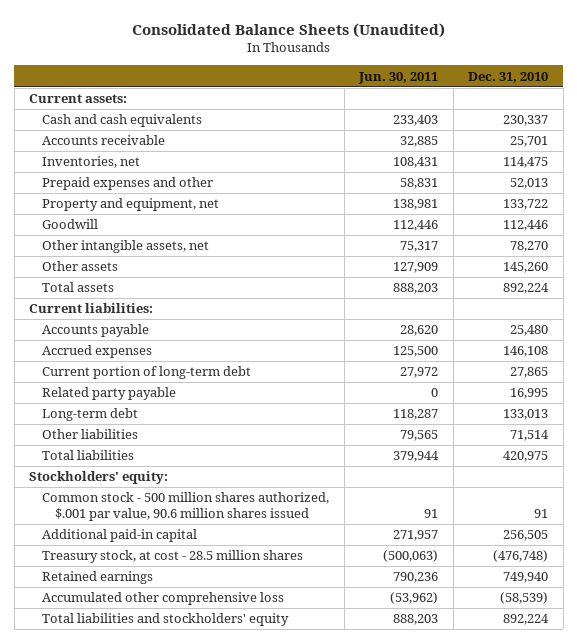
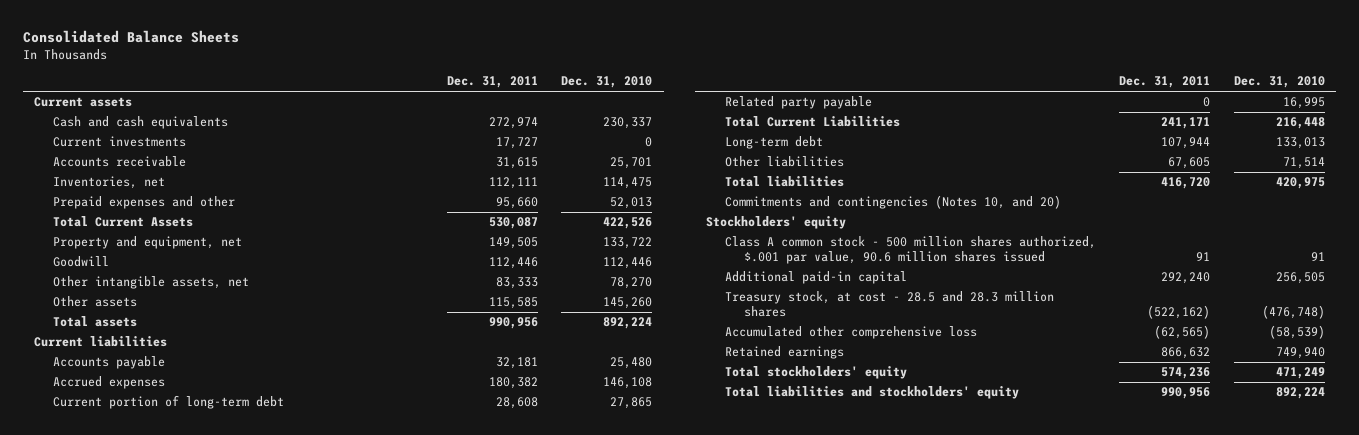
[131,22,445,38] Consolidated Balance Sheets (Unaudited) -> [22,29,239,43] Consolidated Balance Sheets
[358,71,439,84] Jun. 30, 2011 -> none
none -> [447,76,539,89] Dec. 31, 2011
[29,94,128,104] Current assets: -> [34,97,133,108] Current assets
none -> [53,136,187,148] Current investments
none -> [53,216,194,228] Total Current Assets
[29,303,154,314] Current liabilities: -> [34,336,168,348] Current liabilities
none -> [725,116,901,128] Total Current Liabilities
none -> [725,195,1062,210] Commitments and contingencies (Notes 10, and 20)
[29,471,169,485] Stockholders' equity: -> [706,216,847,230] Stockholders' equity
[42,492,330,521] Common stock - 500 million shares authorized, $.001 par value, 90.6 million shares issued -> [725,236,1097,264] Class A common stock - 500 million shares authorized, $.001 par value, 90.6 million shares issued
[42,550,304,564] Treasury stock, at cost - 28.5 million shares -> [725,291,1055,317] Treasury stock, at cost - 28.5 and 28.3 million shares
[42,571,154,585] Retained earnings -> [725,346,845,360] Retained earnings
none -> [725,366,908,380] Total stockholders' equity

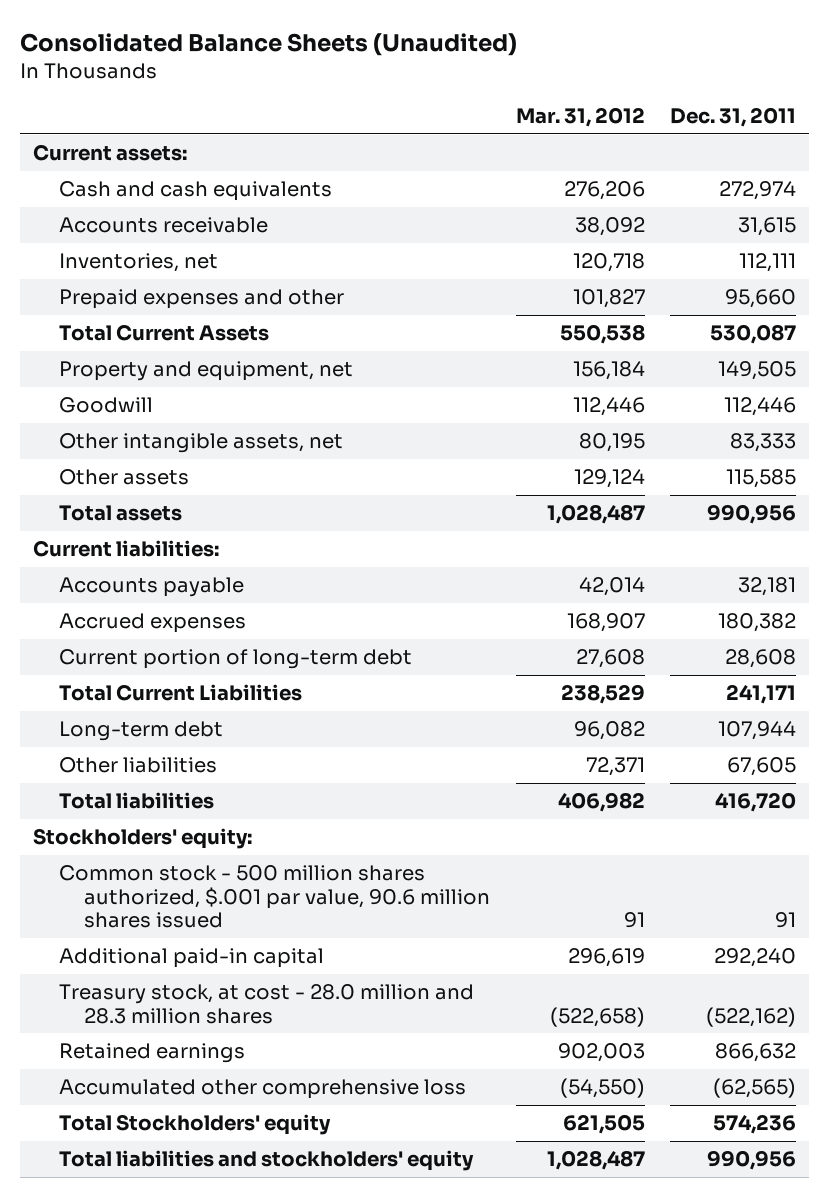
[22,29,239,43] Consolidated Balance Sheets -> [19,32,517,56] Consolidated Balance Sheets (Unaudited)
[561,76,653,89] Dec. 31, 2010 -> none
none -> [515,106,645,127] Mar. 31, 2012
[34,97,133,108] Current assets -> [32,144,187,162] Current assets:
[53,136,187,148] Current investments -> none
[34,336,168,348] Current liabilities -> [32,540,219,558] Current liabilities:
[725,96,873,110] Related party payable -> none
[725,195,1062,210] Commitments and contingencies (Notes 10, and 20) -> none
[706,216,847,230] Stockholders' equity -> [32,828,252,850] Stockholders' equity:
[725,236,1097,264] Class A common stock - 500 million shares authorized, $.001 par value, 90.6 million shares issued -> [58,865,491,929] Common stock - 500 million shares authorized, $.001 par value, 90.6 million shares issued
[725,291,1055,317] Treasury stock, at cost - 28.5 and 28.3 million shares -> [58,984,474,1024] Treasury stock, at cost - 28.0 million and 28.3 million shares
[725,326,978,340] Accumulated other comprehensive loss -> [58,1079,466,1100] Accumulated other comprehensive loss
[725,366,908,380] Total stockholders' equity -> [58,1114,331,1136] Total Stockholders' equity

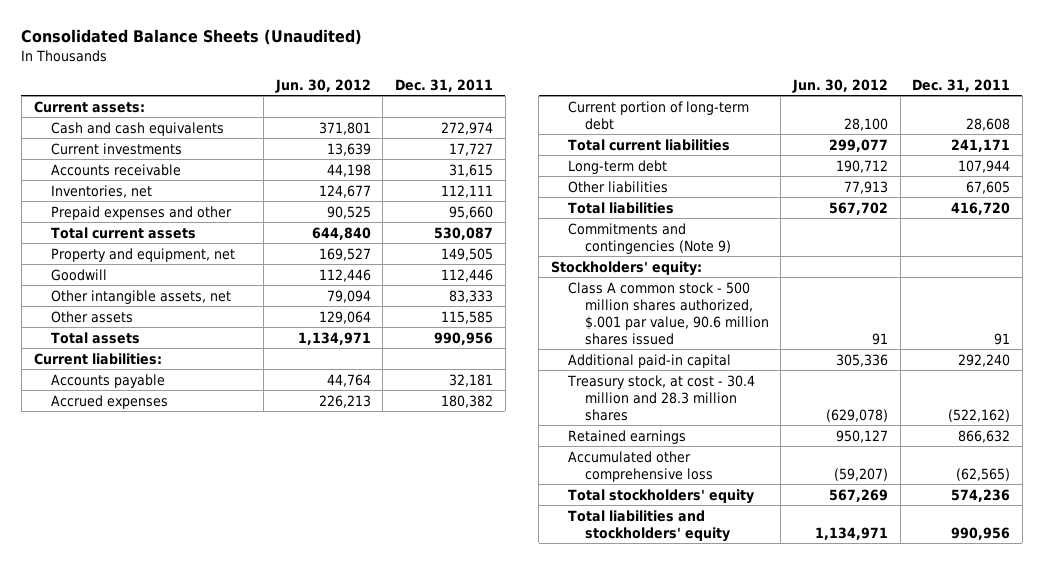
[515,106,645,127] Mar. 31, 2012 -> none
none -> [274,78,371,93] Jun. 30, 2012
none -> [50,142,182,155] Current investments
[58,324,269,342] Total Current Assets -> [50,226,196,239] Total current assets
[58,684,302,702] Total Current Liabilities -> [567,138,730,151] Total current liabilities
none -> [567,222,731,254] Commitments and contingencies (Note 9)
[58,865,491,929] Common stock - 500 million shares authorized, $.001 par value, 90.6 million shares issued -> [567,281,769,345] Class A common stock - 500 million shares authorized, $.001 par value, 90.6 million shares issued
[58,984,474,1024] Treasury stock, at cost - 28.0 million and 28.3 million shares -> [566,374,755,421] Treasury stock, at cost - 30.4 million and 28.3 million shares
[58,1114,331,1136] Total Stockholders' equity -> [567,488,754,504] Total stockholders' equity

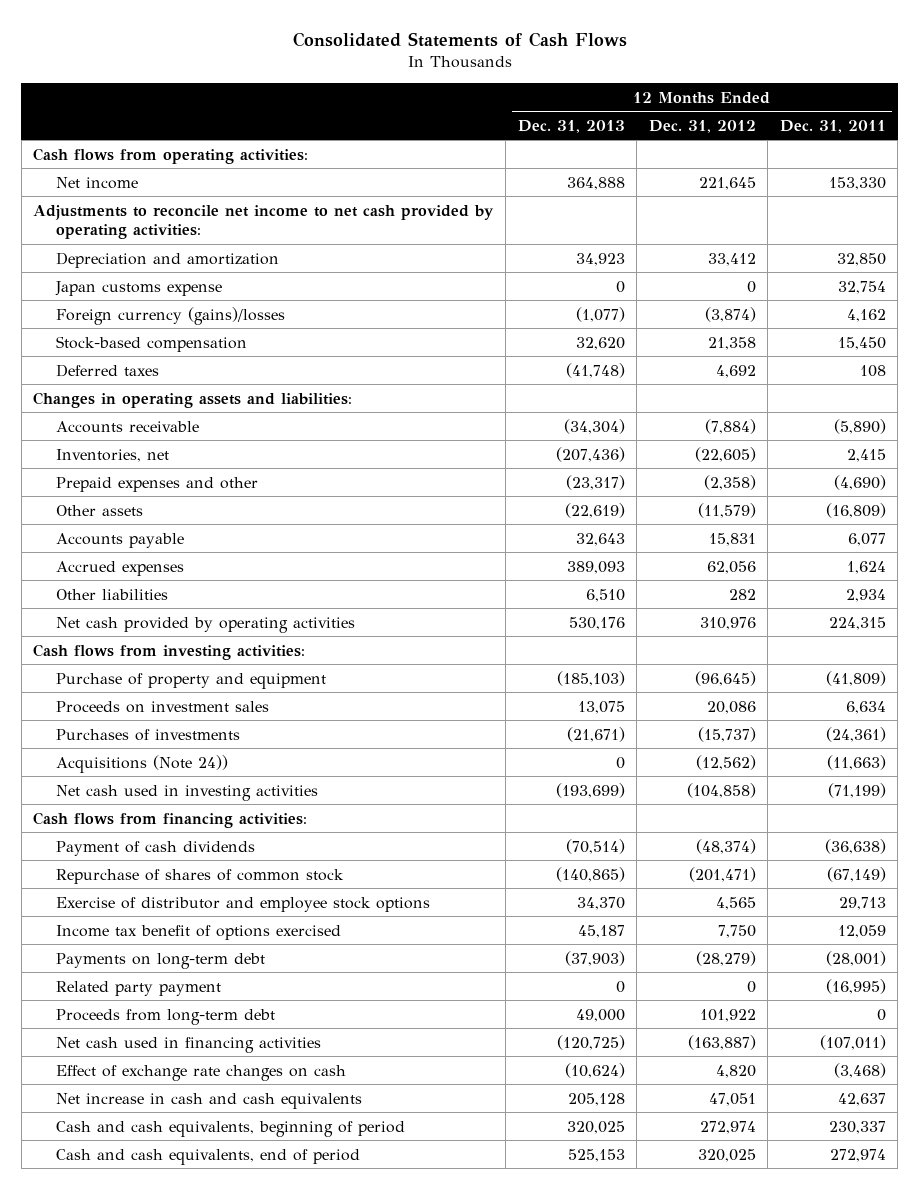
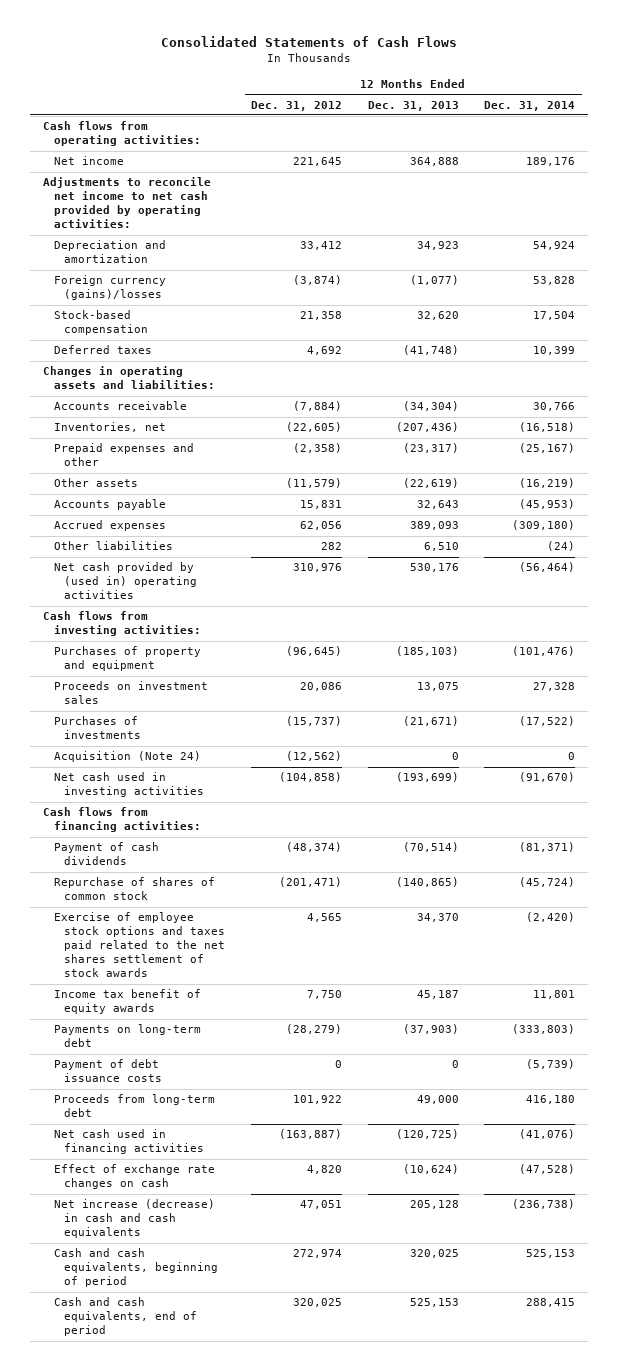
[779,119,886,133] Dec. 31, 2011 -> none
none -> [484,100,576,111] Dec. 31, 2014
[54,280,222,296] Japan customs expense -> none
[55,616,355,633] Net cash provided by operating activities -> [53,562,198,600] Net cash provided by (used in) operating activities
[55,672,326,689] Purchase of property and equipment -> [53,646,201,672] Purchases of property and equipment
[55,754,228,773] Acquisitions (Note 24)) -> [53,751,201,763] Acquisition (Note 24)
[55,896,430,912] Exercise of distributor and employee stock options -> [53,912,226,978] Exercise of employee stock options and taxes paid related to the net shares settlement of stock awards
[55,924,341,940] Income tax benefit of options exercised -> [53,989,201,1015] Income tax benefit of equity awards
[55,980,221,996] Related party payment -> none
none -> [53,1059,163,1083] Payment of debt issuance costs
[55,1092,362,1109] Net increase in cash and cash equivalents -> [53,1199,215,1239] Net increase (decrease) in cash and cash equivalents

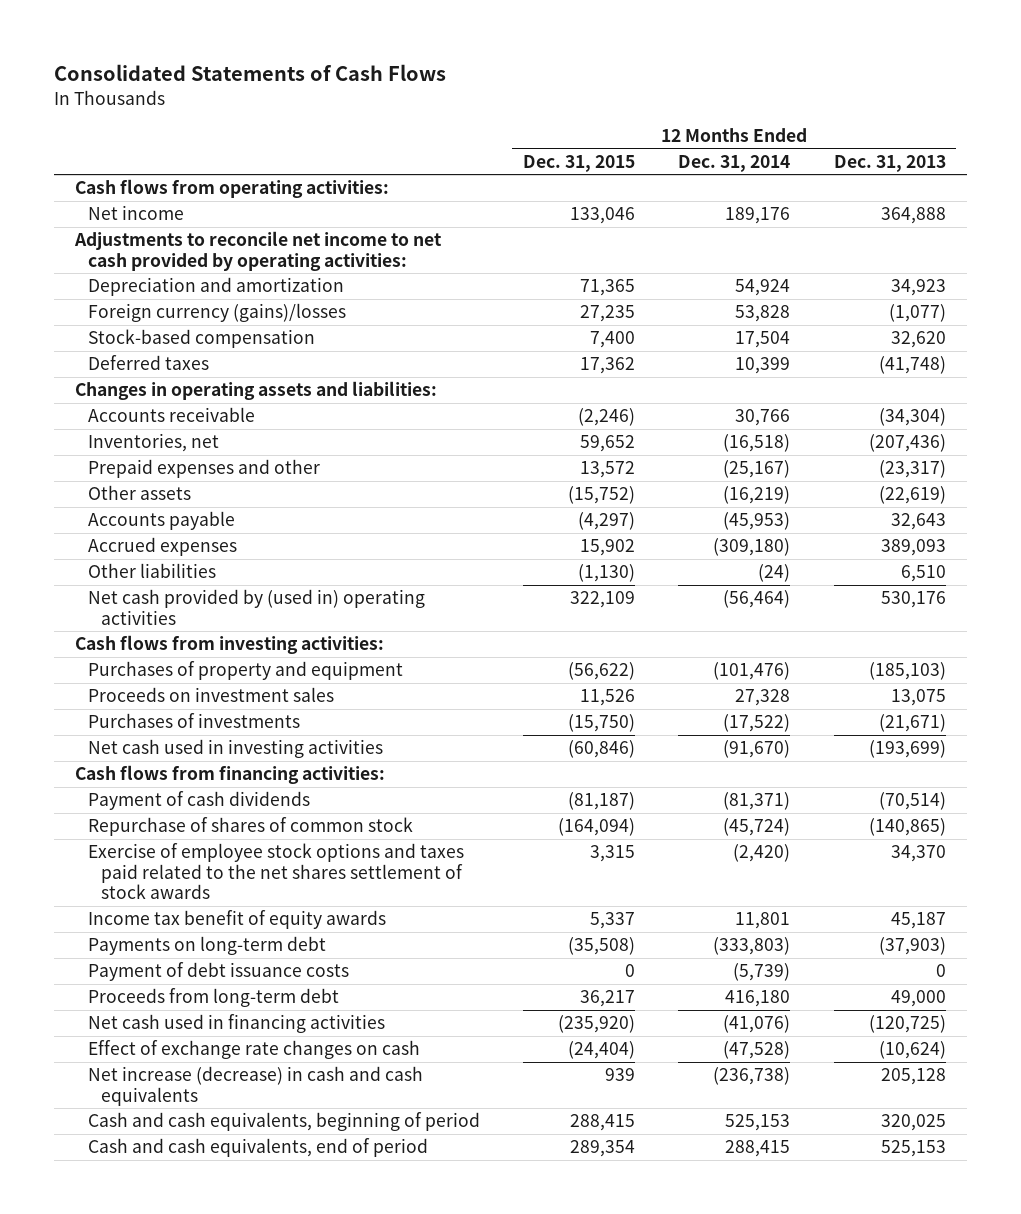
[251,100,343,111] Dec. 31, 2012 -> none
none -> [523,154,636,172] Dec. 31, 2015
[53,751,201,763] Acquisition (Note 24) -> none

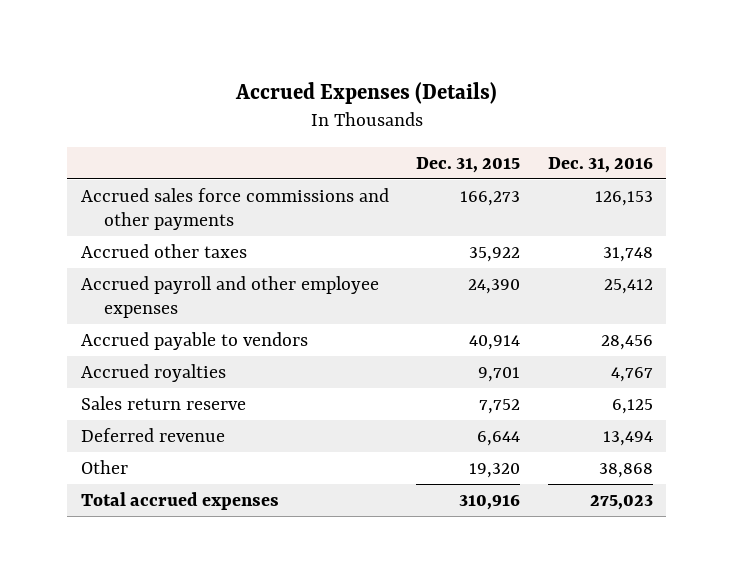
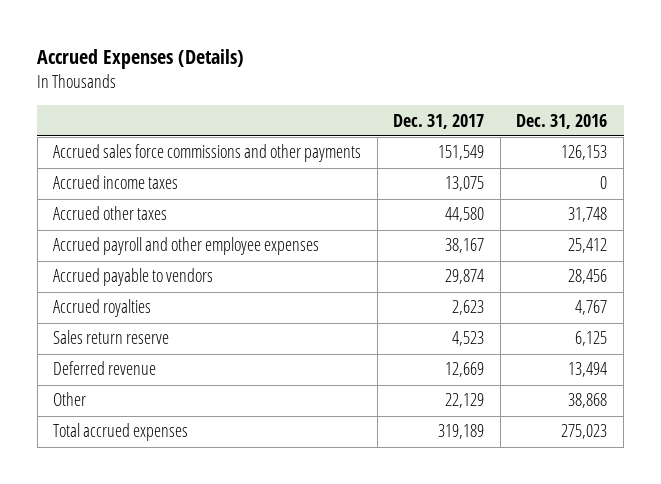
[416,156,521,173] Dec. 31, 2015 -> none
none -> [393,113,485,129] Dec. 31, 2017
none -> [53,175,179,190] Accrued income taxes

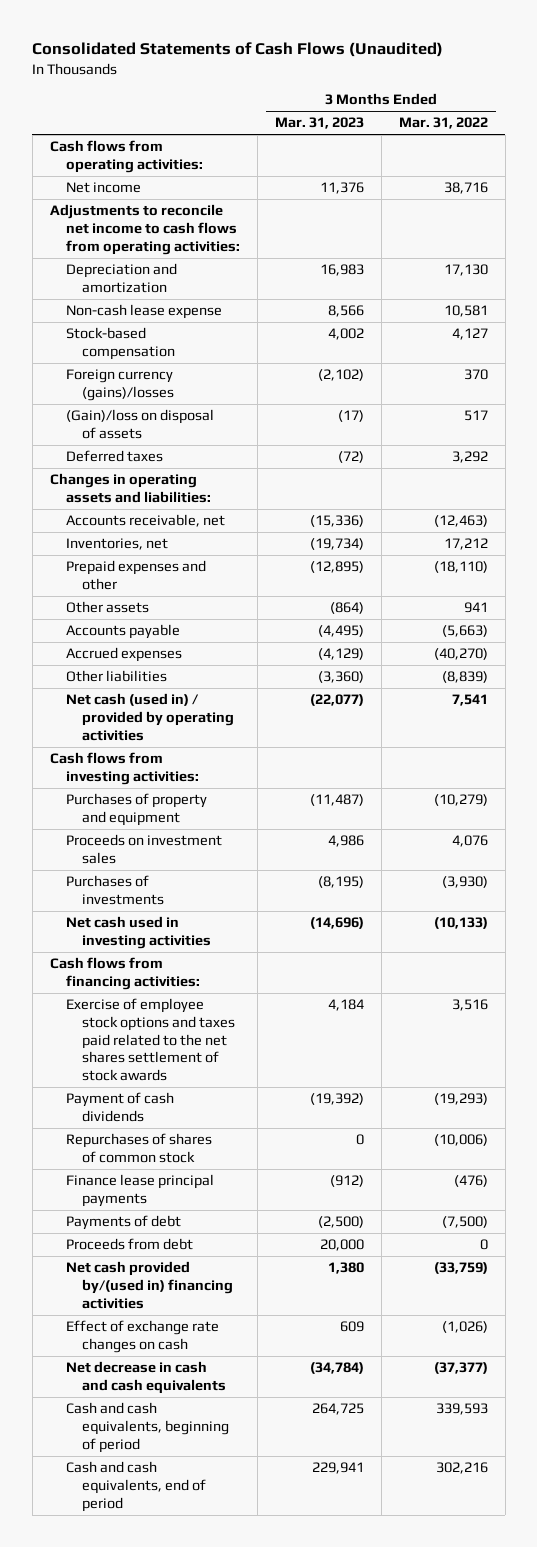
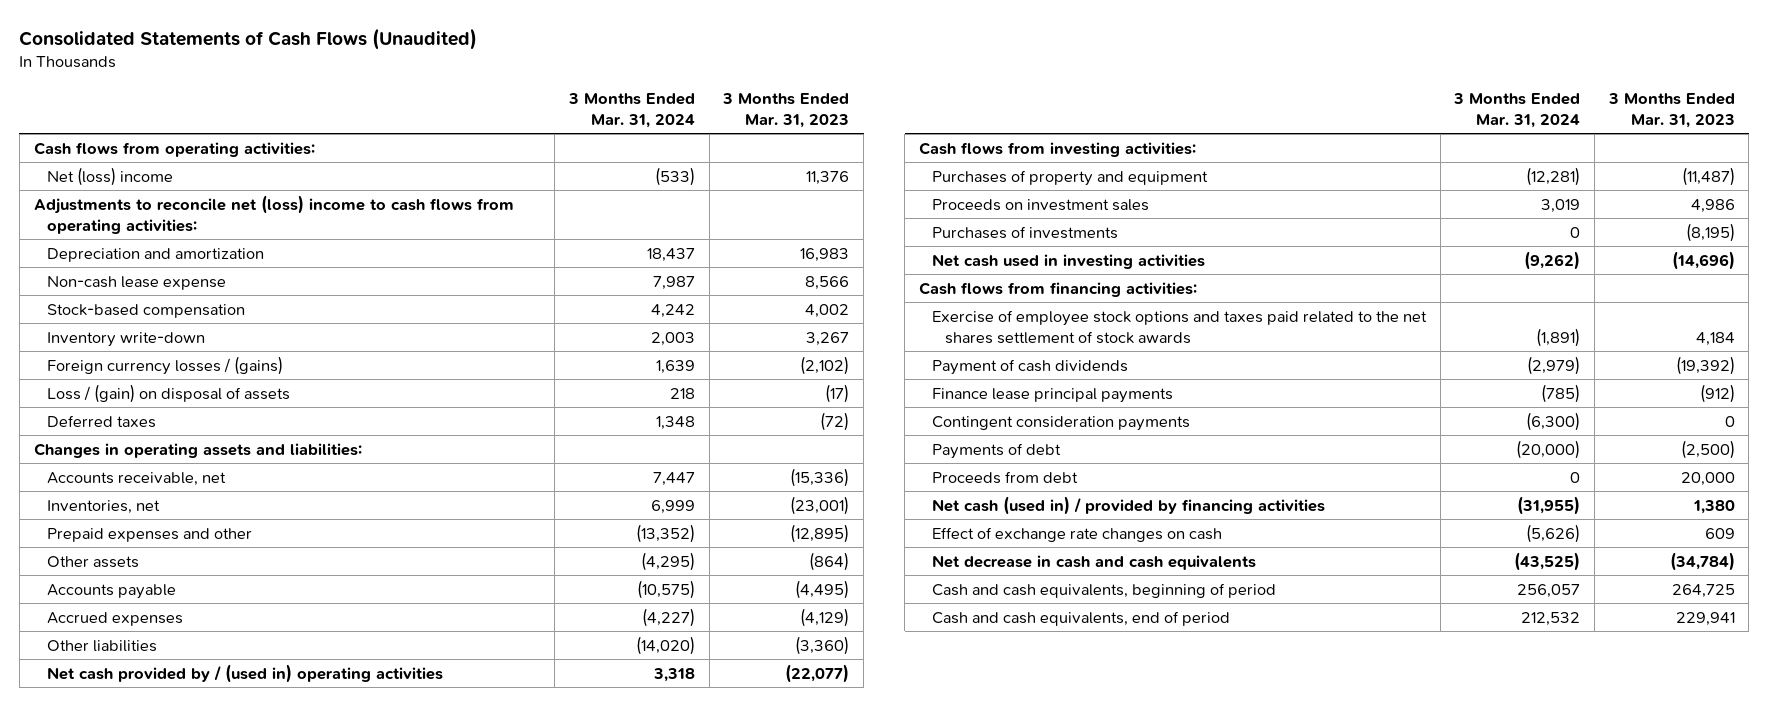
[398,117,488,130] Mar. 31, 2022 -> none
none -> [567,92,695,128] 3 Months Ended Mar. 31, 2024
[65,182,141,194] Net income -> [46,166,173,186] Net (loss) income
[49,204,240,255] Adjustments to reconcile net income to cash flows from operating activities: -> [33,194,514,234] Adjustments to reconcile net (loss) income to cash flows from operating activities:
none -> [46,331,205,347] Inventory write-down
[65,369,175,401] Foreign currency (gains)/losses -> [46,355,283,375] Foreign currency losses / (gains)
[65,409,214,439] (Gain)/loss on disposal of assets -> [46,383,290,403] Loss / (gain) on disposal of assets
[309,538,364,551] (19,734) -> [790,495,850,515] (23,001)
[65,693,235,741] Net cash (used in) / provided by operating activities -> [46,663,443,683] Net cash provided by / (used in) operating activities
[65,1133,212,1163] Repurchases of shares of common stock -> none
none -> [931,415,1190,431] Contingent consideration payments
[65,1261,234,1309] Net cash provided by/(used in) financing activities -> [931,495,1325,515] Net cash (used in) / provided by financing activities

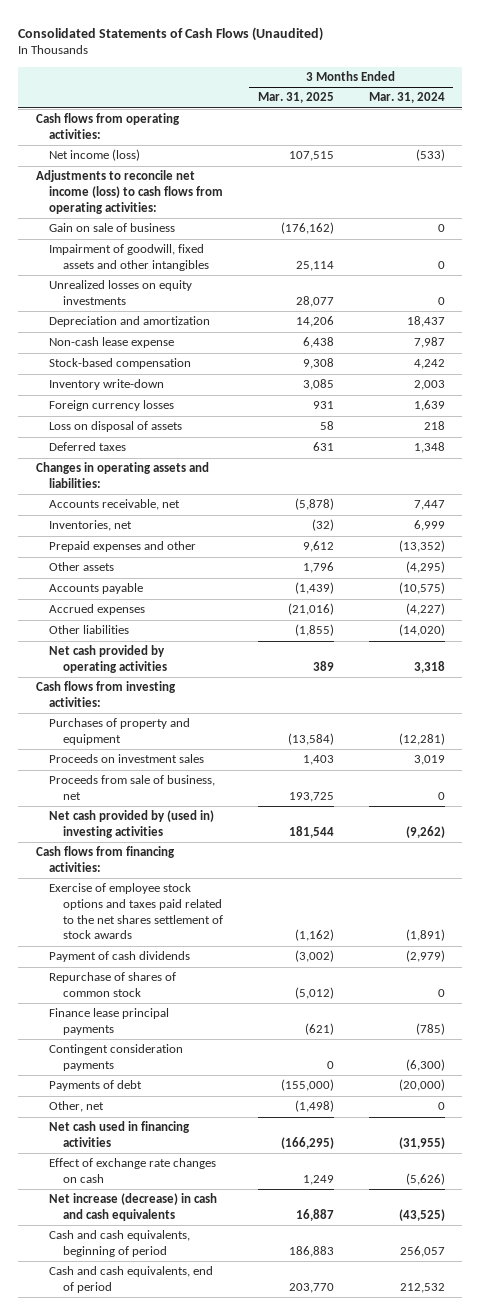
[722,92,850,128] 3 Months Ended Mar. 31, 2023 -> none
none -> [258,92,335,104] Mar. 31, 2025
[46,166,173,186] Net (loss) income -> [49,149,141,162] Net income (loss)
[33,194,514,234] Adjustments to reconcile net (loss) income to cash flows from operating activities: -> [35,170,224,214] Adjustments to reconcile net income (loss) to cash flows from operating activities:
none -> [49,223,176,233] Gain on sale of business
none -> [49,244,210,272] Impairment of goodwill, fixed assets and other intangibles
none -> [49,280,193,306] Unrealized losses on equity investments
[46,355,283,375] Foreign currency losses / (gains) -> [49,400,175,412] Foreign currency losses
[46,383,290,403] Loss / (gain) on disposal of assets -> [49,421,183,433] Loss on disposal of assets
[46,663,443,683] Net cash provided by / (used in) operating activities -> [49,645,168,674] Net cash provided by operating activities
[931,225,1118,239] Purchases of investments -> none
none -> [49,775,216,801] Proceeds from sale of business, net
[931,253,1205,269] Net cash used in investing activities -> [49,810,215,839] Net cash provided by (used in) investing activities
none -> [49,972,177,998] Repurchase of shares of common stock
[931,470,1078,484] Proceeds from debt -> none
none -> [49,1101,105,1113] Other, net
[931,495,1325,515] Net cash (used in) / provided by financing activities -> [49,1121,191,1148] Net cash used in financing activities
[931,554,1256,570] Net decrease in cash and cash equivalents -> [49,1193,218,1222] Net increase (decrease) in cash and cash equivalents

